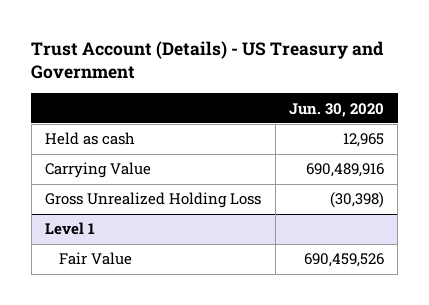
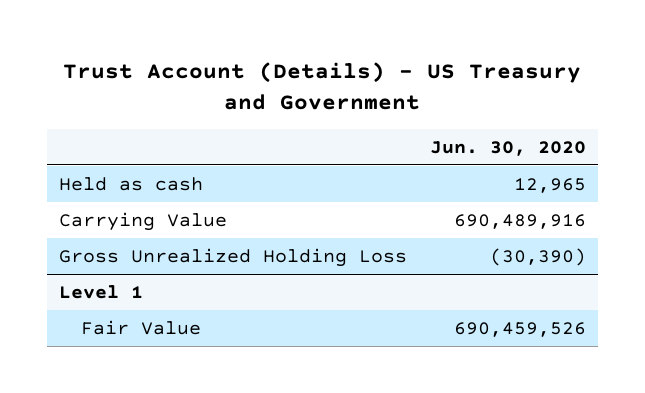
[329,192,384,209] (30,398) -> [490,247,587,266] (30,390)

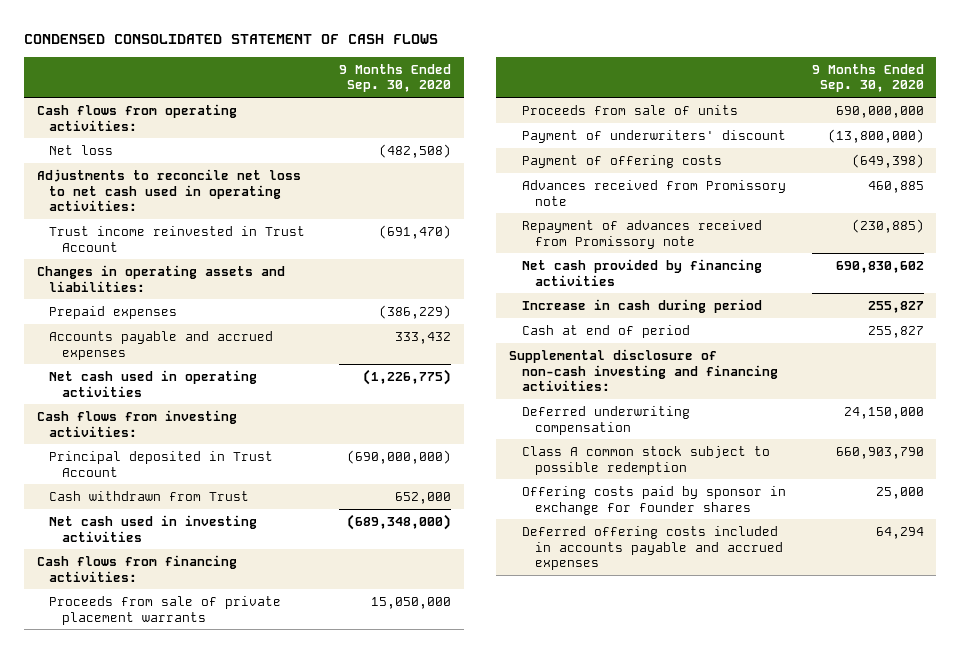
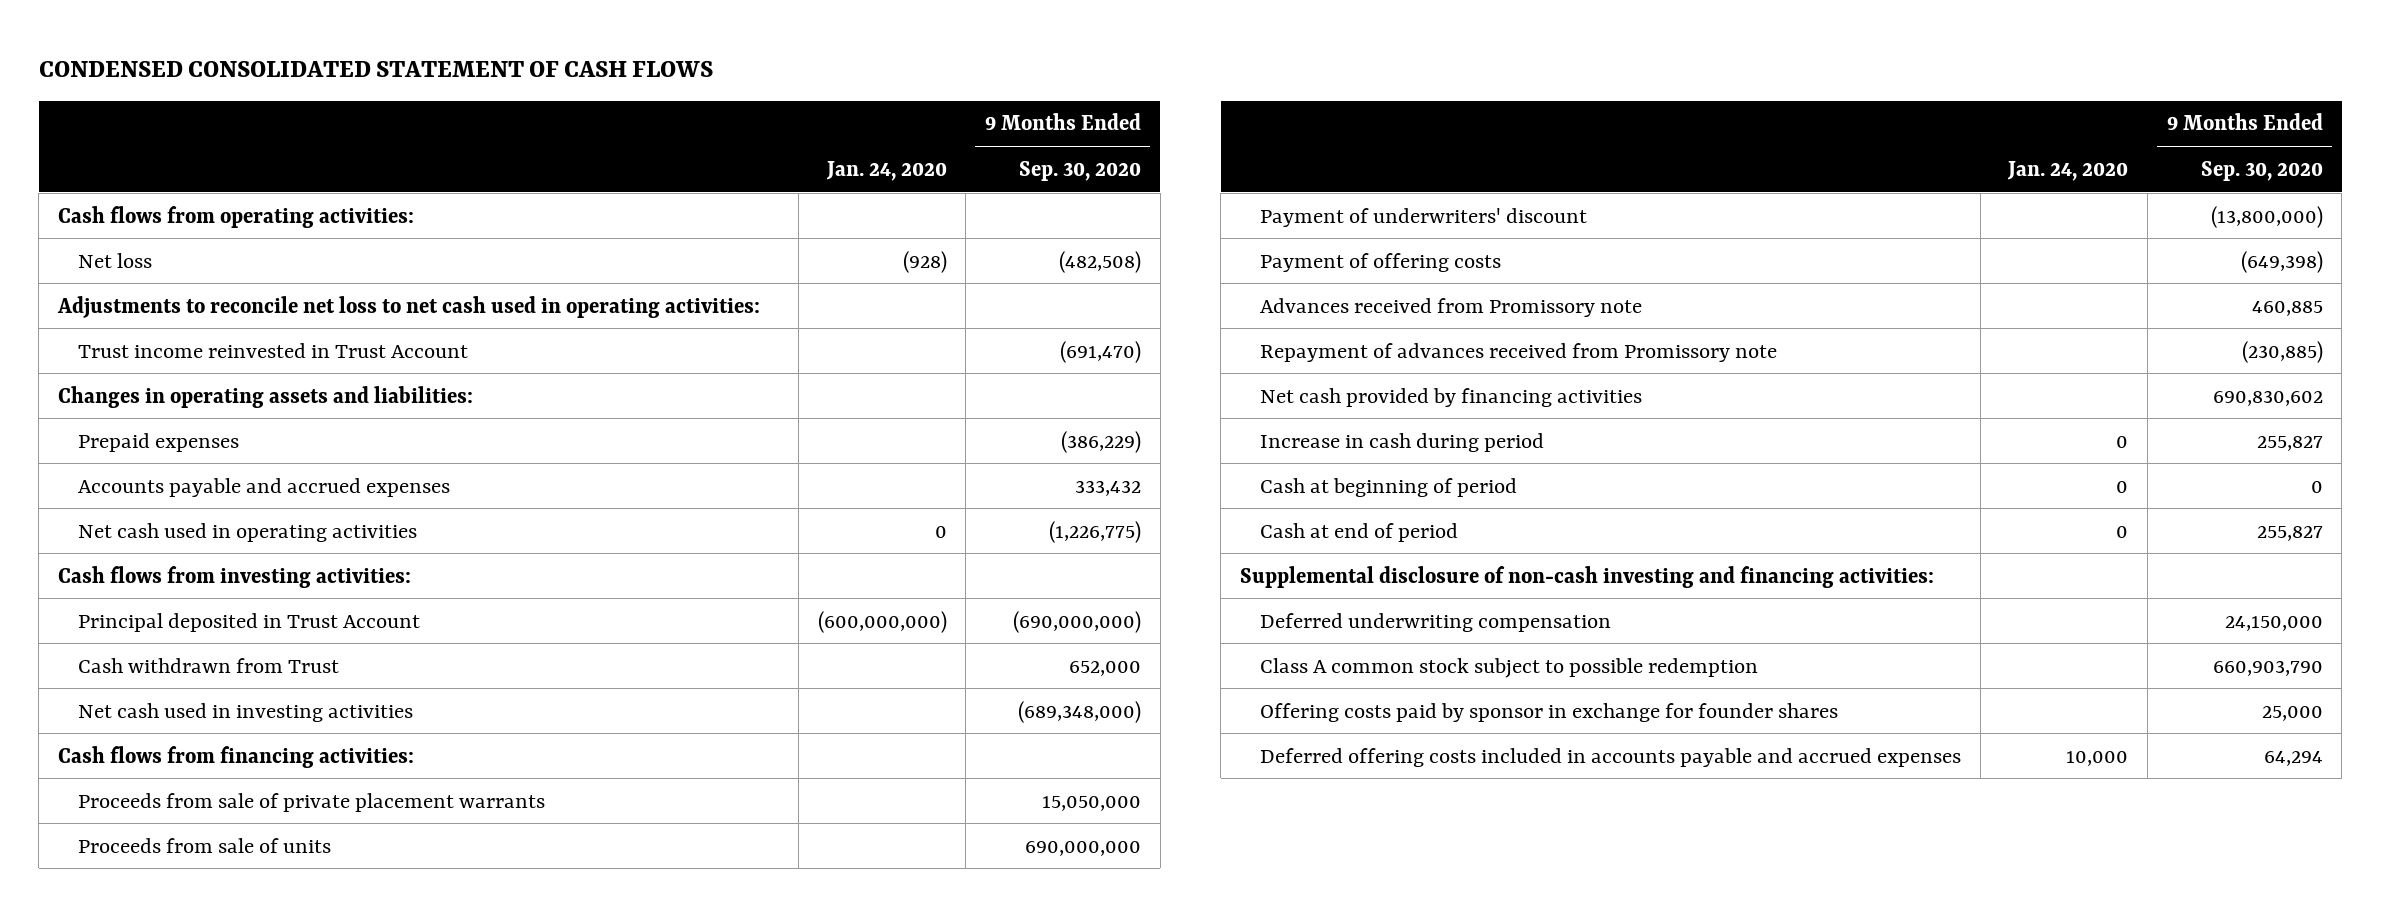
none -> [825,160,947,181] Jan. 24, 2020
none -> [1259,477,1517,497] Cash at beginning of period

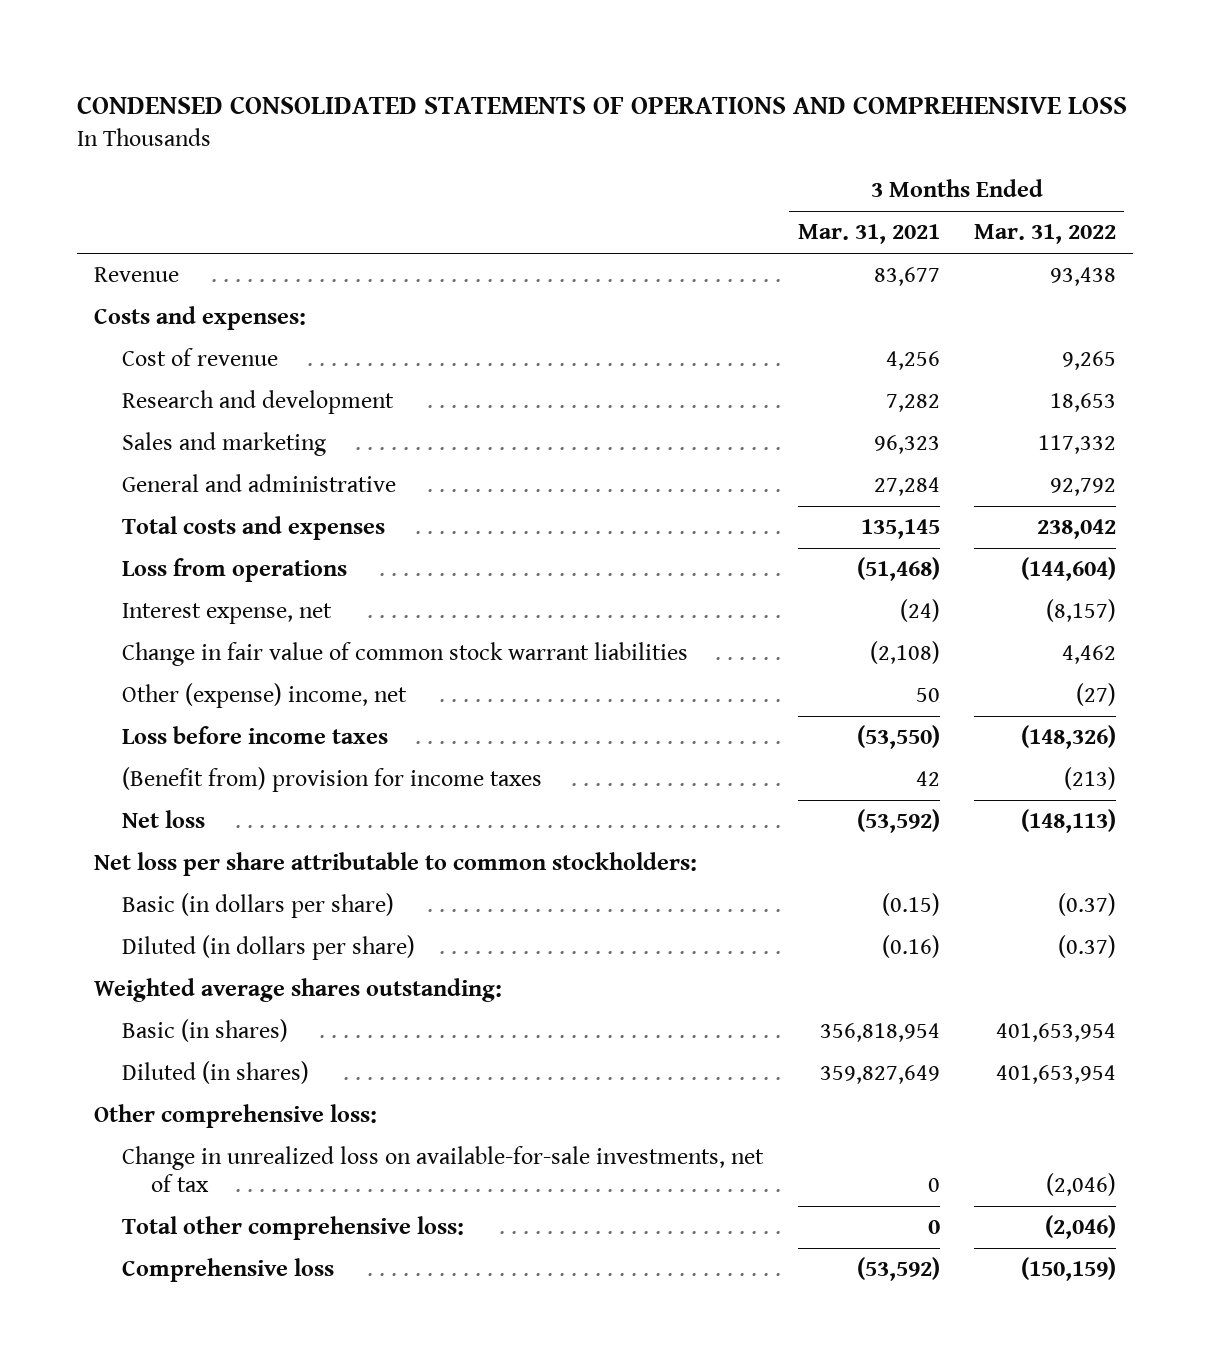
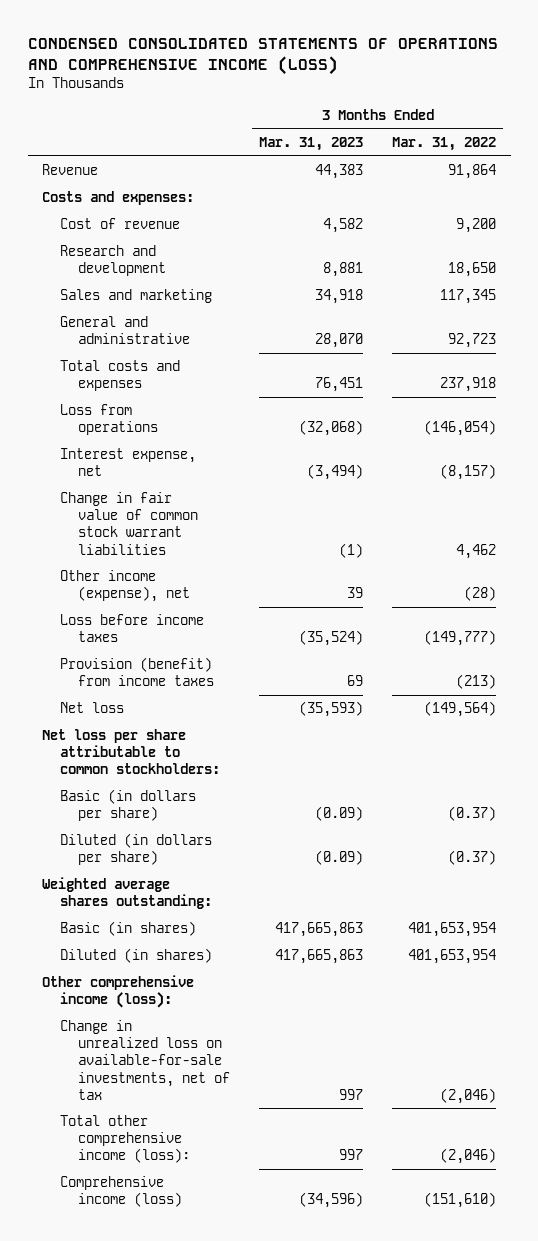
[77,95,1128,114] CONDENSED CONSOLIDATED STATEMENTS OF OPERATIONS AND COMPREHENSIVE LOSS -> [27,37,498,76] CONDENSED CONSOLIDATED STATEMENTS OF OPERATIONS AND COMPREHENSIVE INCOME (LOSS)
[797,224,940,245] Mar. 31, 2021 -> none
none -> [259,137,364,152] Mar. 31, 2023
[1049,267,1116,287] 93,438 -> [448,164,497,180] 91,864
[1061,351,1116,371] 9,265 -> [456,218,497,234] 9,200
[1049,393,1116,413] 18,653 -> [448,262,497,278] 18,650
[1037,435,1116,455] 117,332 -> [440,289,497,305] 117,345
[1049,478,1116,497] 92,792 -> [448,333,497,349] 92,723
[1036,519,1116,540] 238,042 -> [440,377,497,393] 237,918
[1020,557,1116,582] (144,604) -> [424,420,497,437] (146,054)
[122,683,408,709] Other (expense) income, net -> [60,570,191,603] Other income (expense), net
[1075,683,1116,707] (27) -> [464,586,497,602] (28)
[1020,725,1116,750] (148,326) -> [424,630,497,647] (149,777)
[122,767,543,793] (Benefit from) provision for income taxes -> [60,657,215,687] Provision (benefit) from income taxes
[1020,809,1116,834] (148,113) -> [424,701,497,718] (149,564)
[94,1104,378,1129] Other comprehensive loss: -> [42,975,195,1009] Other comprehensive income (loss):
[122,1216,465,1241] Total other comprehensive loss: -> [60,1115,191,1164] Total other comprehensive income (loss):
[122,1258,335,1283] Comprehensive loss -> [60,1176,183,1208] Comprehensive income (loss)
[1020,1257,1116,1282] (150,159) -> [424,1192,497,1209] (151,610)

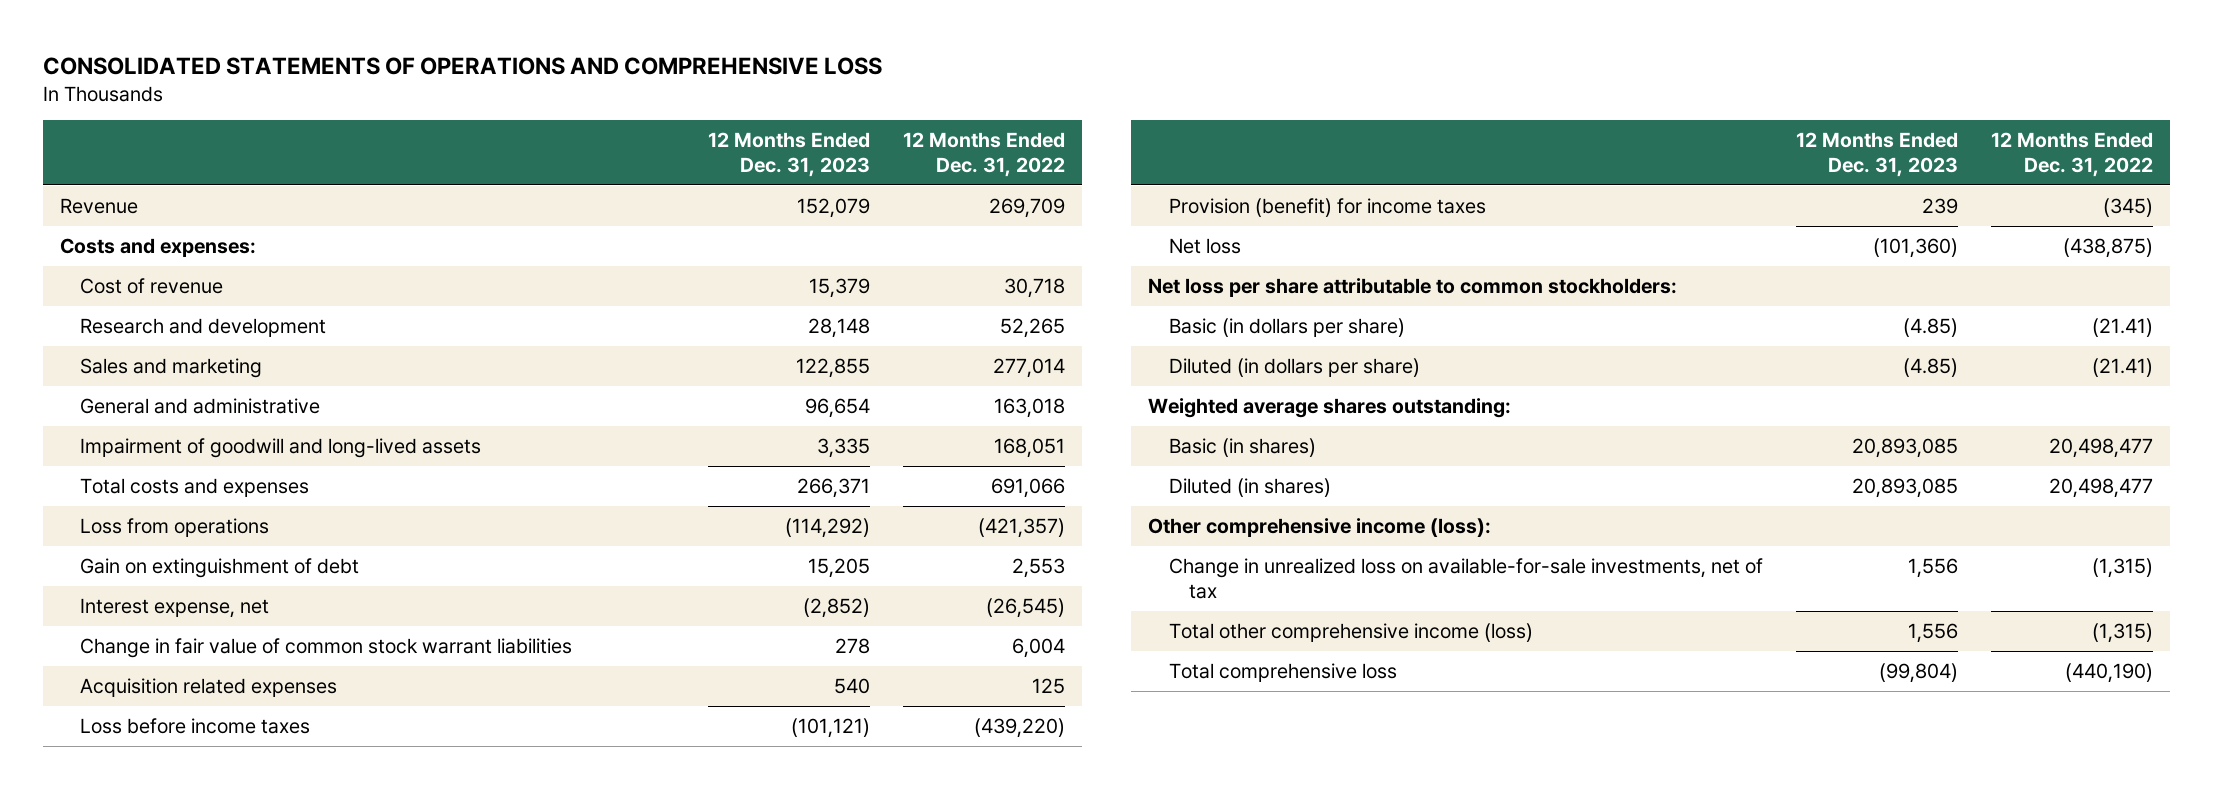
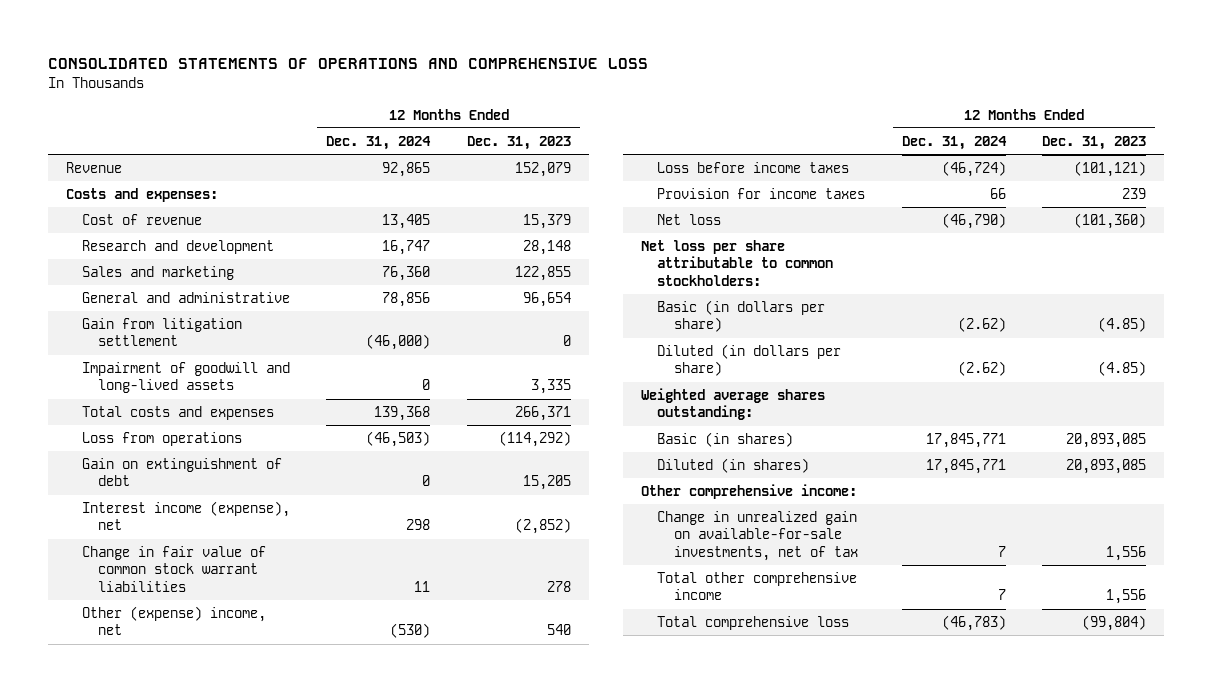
[902,132,1065,178] 12 Months Ended Dec. 31, 2022 -> none
none -> [326,135,432,150] Dec. 31, 2024
none -> [82,318,243,347] Gain from litigation settlement
[80,597,270,618] Interest expense, net -> [82,501,291,531] Interest income (expense), net
[80,677,338,697] Acquisition related expenses -> [82,606,267,636] Other (expense) income, net
[1168,197,1486,217] Provision (benefit) for income taxes -> [657,188,866,200] Provision for income taxes
[1148,517,1492,537] Other comprehensive income (loss): -> [641,484,858,500] Other comprehensive income:
[1168,557,1763,599] Change in unrealized loss on available-for-sale investments, net of tax -> [657,511,858,561] Change in unrealized gain on available-for-sale investments, net of tax
[1168,622,1533,642] Total other comprehensive income (loss) -> [657,572,858,601] Total other comprehensive income

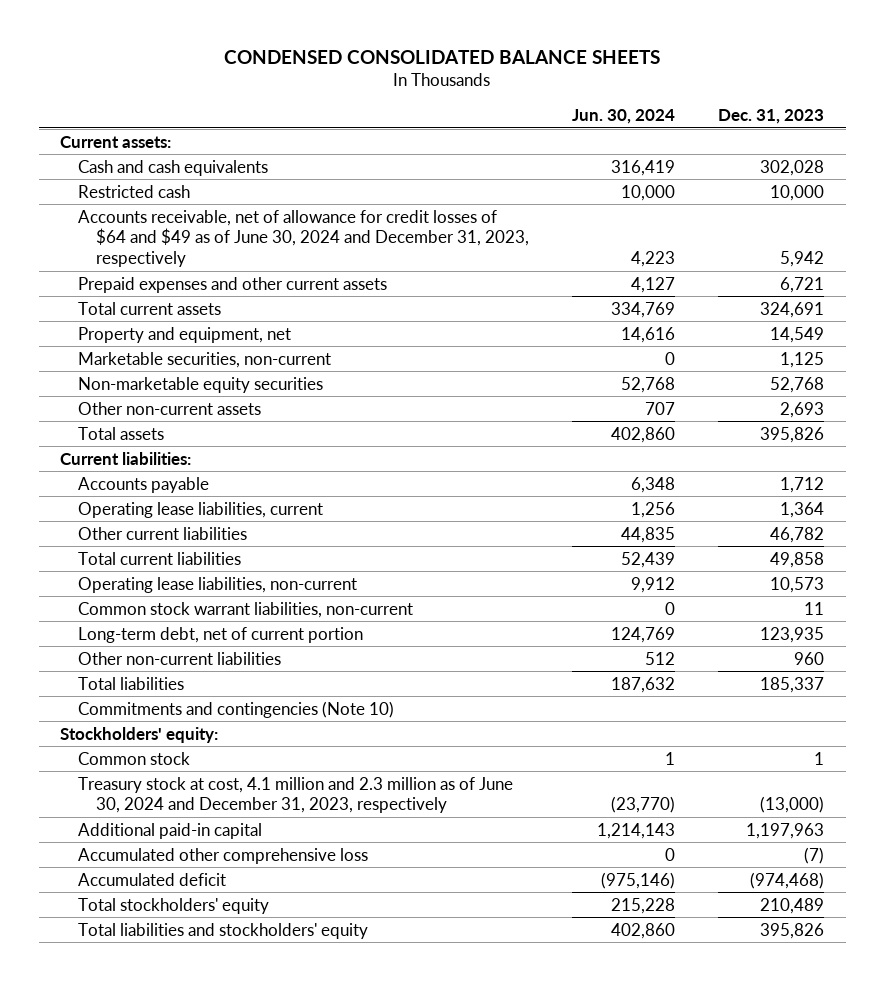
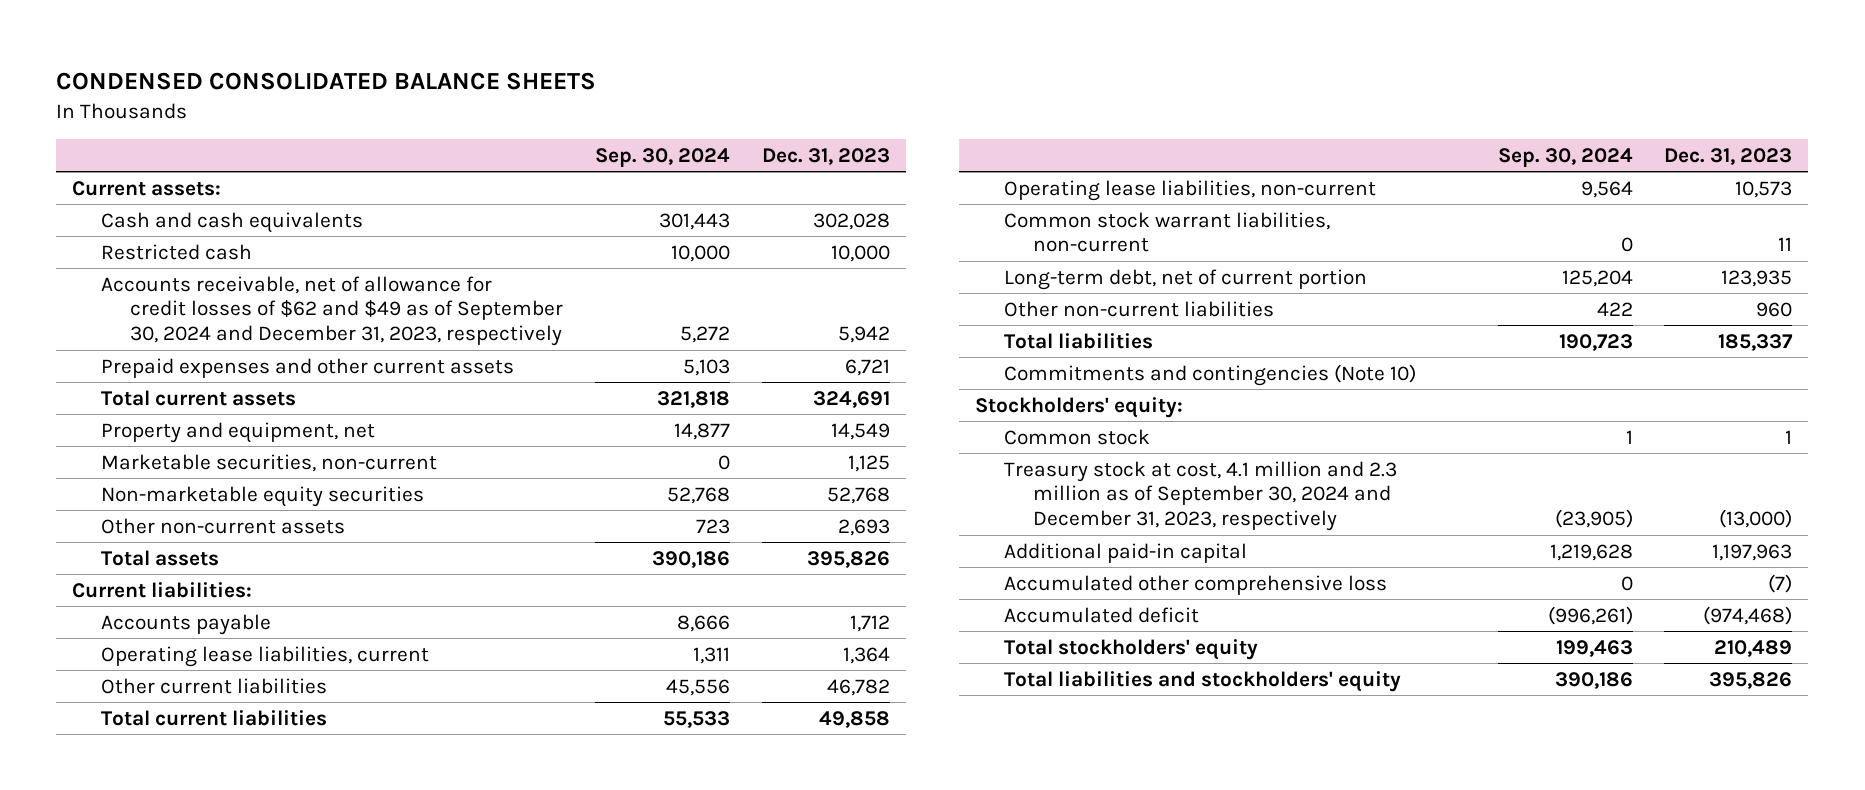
[572,109,676,125] Jun. 30, 2024 -> none
none -> [594,147,730,167] Sep. 30, 2024
[78,209,529,268] Accounts receivable, net of allowance for credit losses of $64 and $49 as of June 30, 2024 and December 31, 2023, respectively -> [101,275,563,347] Accounts receivable, net of allowance for credit losses of $62 and $49 as of September 30, 2024 and December 31, 2023, respectively
[78,776,514,814] Treasury stock at cost, 4.1 million and 2.3 million as of June 30, 2024 and December 31, 2023, respectively -> [1003,460,1397,532] Treasury stock at cost, 4.1 million and 2.3 million as of September 30, 2024 and December 31, 2023, respectively

